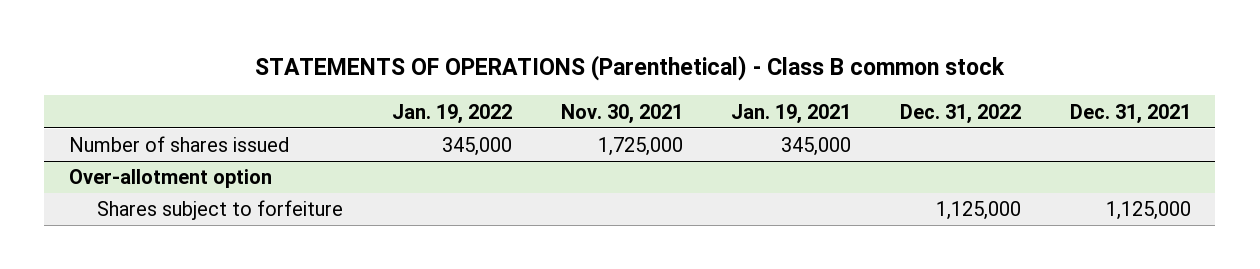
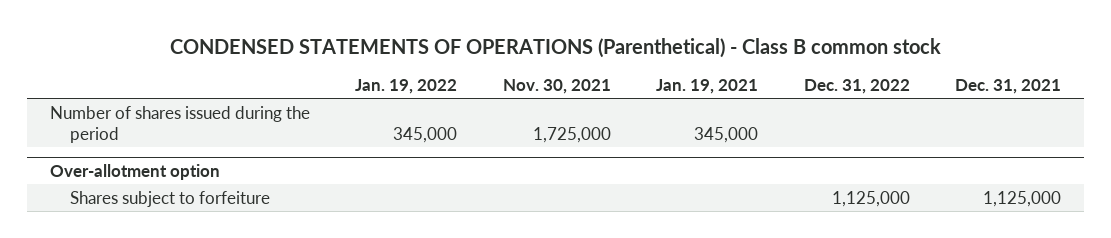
[254,55,1005,82] STATEMENTS OF OPERATIONS (Parenthetical) - Class B common stock -> [169,37,941,58] CONDENSED STATEMENTS OF OPERATIONS (Parenthetical) - Class B common stock
[68,136,289,153] Number of shares issued -> [49,105,310,143] Number of shares issued during the period

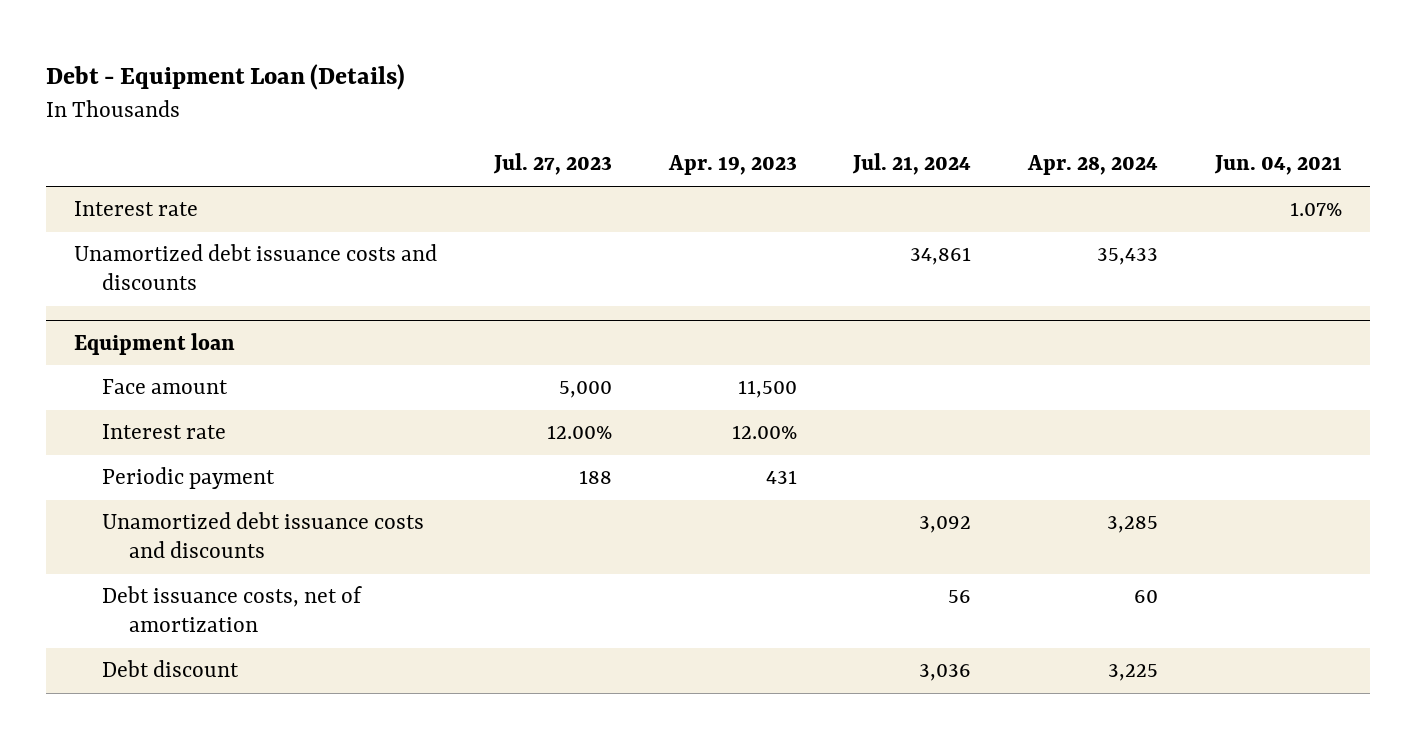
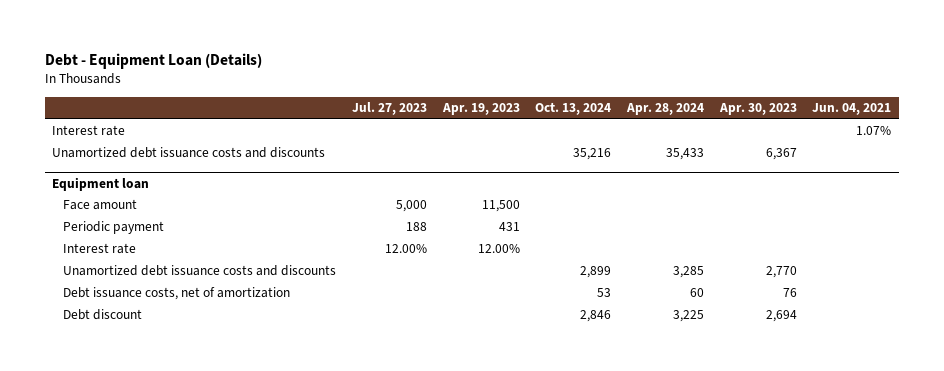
[852,153,972,176] Jul. 21, 2024 -> none
none -> [535,102,612,116] Oct. 13, 2024
none -> [718,103,797,116] Apr. 30, 2023
[101,424,226,440] Interest rate -> [63,243,137,255] Interest rate

